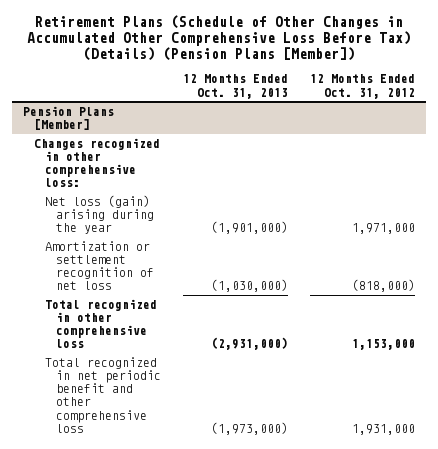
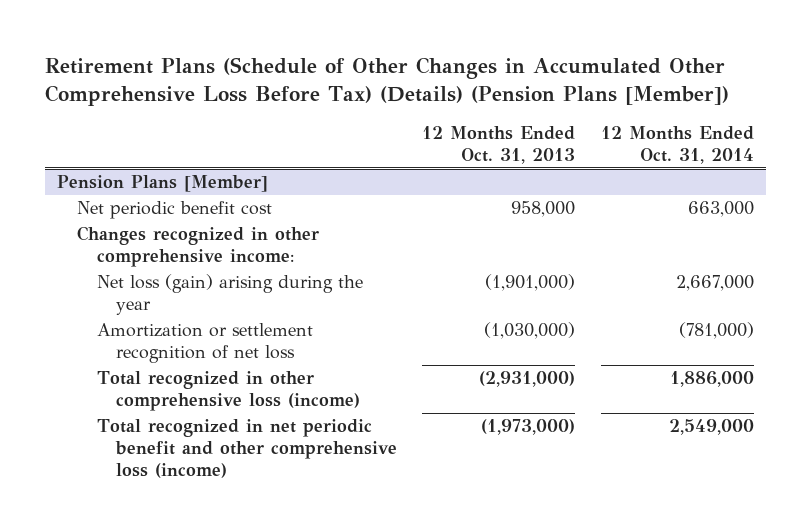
[310,74,416,99] 12 Months Ended Oct. 31, 2012 -> none
none -> [600,125,754,164] 12 Months Ended Oct. 31, 2014
none -> [77,201,273,220] Net periodic benefit cost
[33,138,160,188] Changes recognized in other comprehensive loss: -> [77,226,320,268] Changes recognized in other comprehensive income:
[45,299,158,349] Total recognized in other comprehensive loss -> [96,371,361,412] Total recognized in other comprehensive loss (income)
[45,357,162,433] Total recognized in net periodic benefit and other comprehensive loss -> [96,419,398,479] Total recognized in net periodic benefit and other comprehensive loss (income)

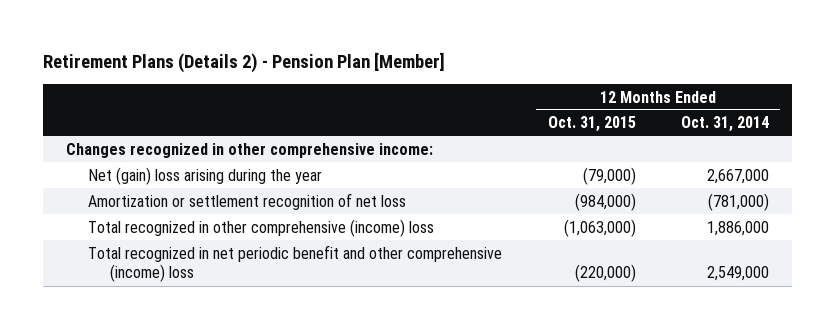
[44,57,729,107] Retirement Plans (Schedule of Other Changes in Accumulated Other Comprehensive Loss Before Tax) (Details) (Pension Plans [Member]) -> [43,52,446,74] Retirement Plans (Details 2) - Pension Plan [Member]
[422,125,576,164] 12 Months Ended Oct. 31, 2013 -> none
none -> [547,116,636,133] Oct. 31, 2015
[57,175,269,193] Pension Plans [Member] -> none
[77,201,273,220] Net periodic benefit cost -> none
[96,274,363,316] Net loss (gain) arising during the year -> [88,166,323,185] Net (gain) loss arising during the year
[96,371,361,412] Total recognized in other comprehensive loss (income) -> [88,218,435,237] Total recognized in other comprehensive (income) loss
[96,419,398,479] Total recognized in net periodic benefit and other comprehensive loss (income) -> [88,244,503,283] Total recognized in net periodic benefit and other comprehensive (income) loss

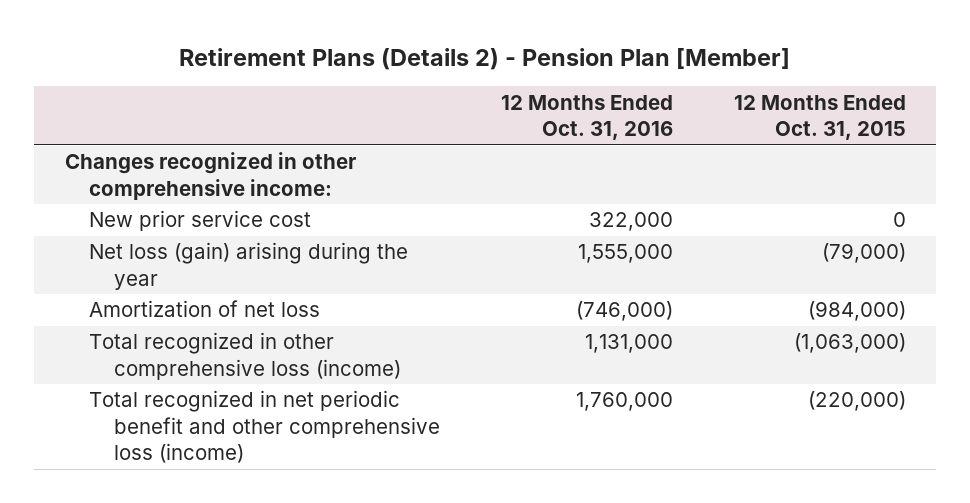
[681,116,770,133] Oct. 31, 2014 -> none
none -> [500,94,673,141] 12 Months Ended Oct. 31, 2016
none -> [89,210,312,232] New prior service cost
[88,166,323,185] Net (gain) loss arising during the year -> [89,242,409,290] Net loss (gain) arising during the year
[88,192,407,210] Amortization or settlement recognition of net loss -> [89,300,321,318] Amortization of net loss
[88,218,435,237] Total recognized in other comprehensive (income) loss -> [89,332,401,380] Total recognized in other comprehensive loss (income)
[88,244,503,283] Total recognized in net periodic benefit and other comprehensive (income) loss -> [89,390,440,464] Total recognized in net periodic benefit and other comprehensive loss (income)

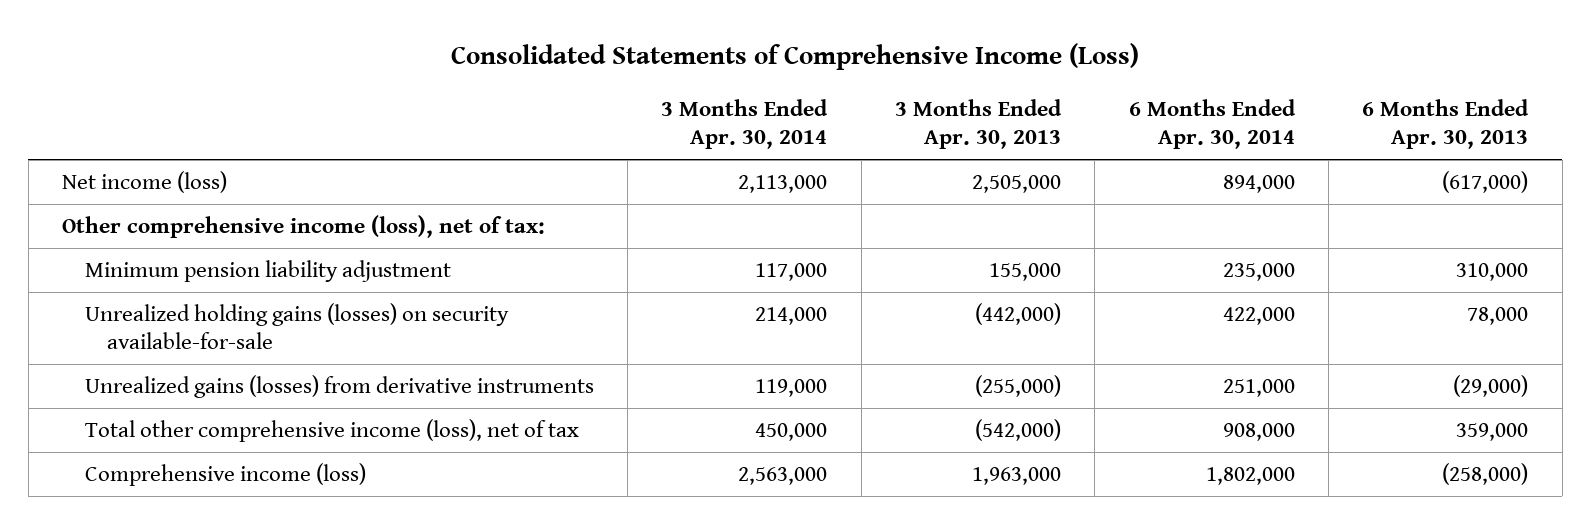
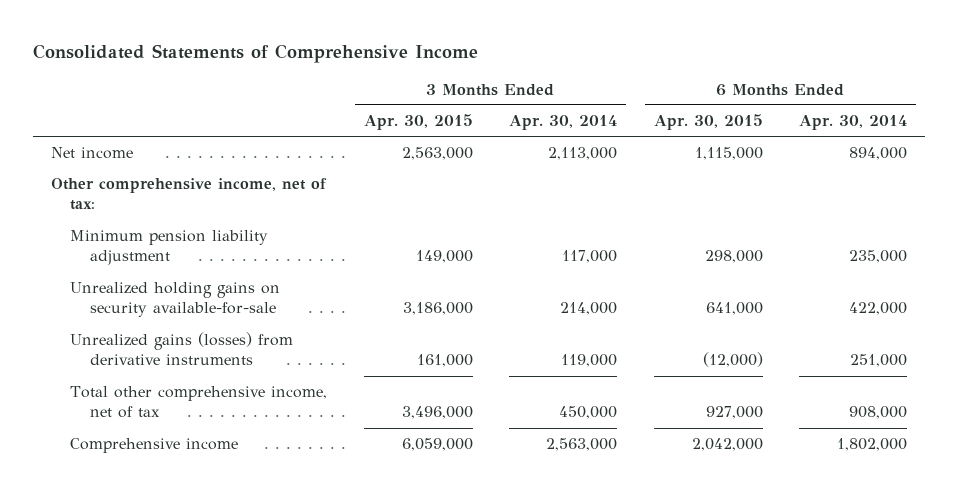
[451,43,1140,71] Consolidated Statements of Comprehensive Income (Loss) -> [32,43,478,63] Consolidated Statements of Comprehensive Income
[895,99,1063,150] 3 Months Ended Apr. 30, 2013 -> none
[1362,99,1530,150] 6 Months Ended Apr. 30, 2013 -> none
none -> [363,114,473,131] Apr. 30, 2015
none -> [653,114,763,131] Apr. 30, 2015
[62,171,228,194] Net income (loss) -> [50,147,133,160] Net income
[62,215,546,239] Other comprehensive income (loss), net of tax: -> [50,178,327,211] Other comprehensive income, net of tax:
[84,303,509,350] Unrealized holding gains (losses) on security available-for-sale -> [70,282,281,318] Unrealized holding gains on security available-for-sale
[84,419,579,443] Total other comprehensive income (loss), net of tax -> [70,386,328,419] Total other comprehensive income, net of tax
[84,463,366,487] Comprehensive income (loss) -> [70,438,239,454] Comprehensive income

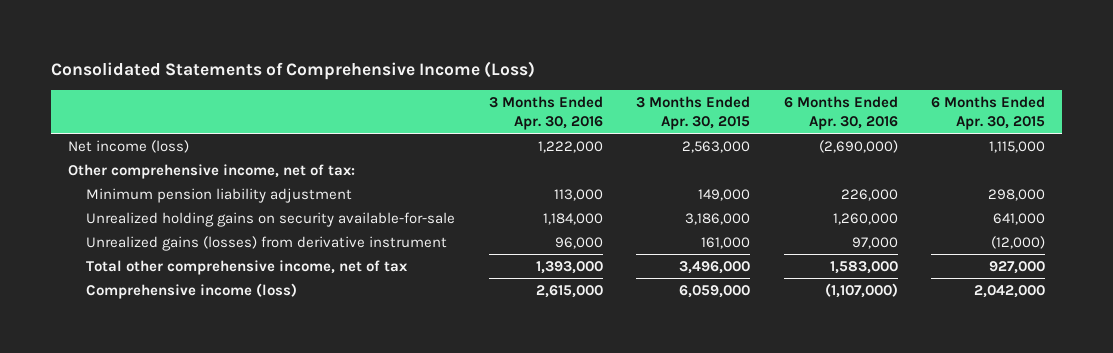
[32,43,478,63] Consolidated Statements of Comprehensive Income -> [51,60,536,80] Consolidated Statements of Comprehensive Income (Loss)
[509,115,618,131] Apr. 30, 2014 -> none
[799,115,908,131] Apr. 30, 2014 -> none
none -> [488,95,603,130] 3 Months Ended Apr. 30, 2016
none -> [783,95,898,130] 6 Months Ended Apr. 30, 2016
[50,147,133,160] Net income -> [68,139,190,153] Net income (loss)
[70,332,294,366] Unrealized gains (losses) from derivative instruments -> [86,235,448,251] Unrealized gains (losses) from derivative instrument
[70,438,239,454] Comprehensive income -> [86,282,298,299] Comprehensive income (loss)

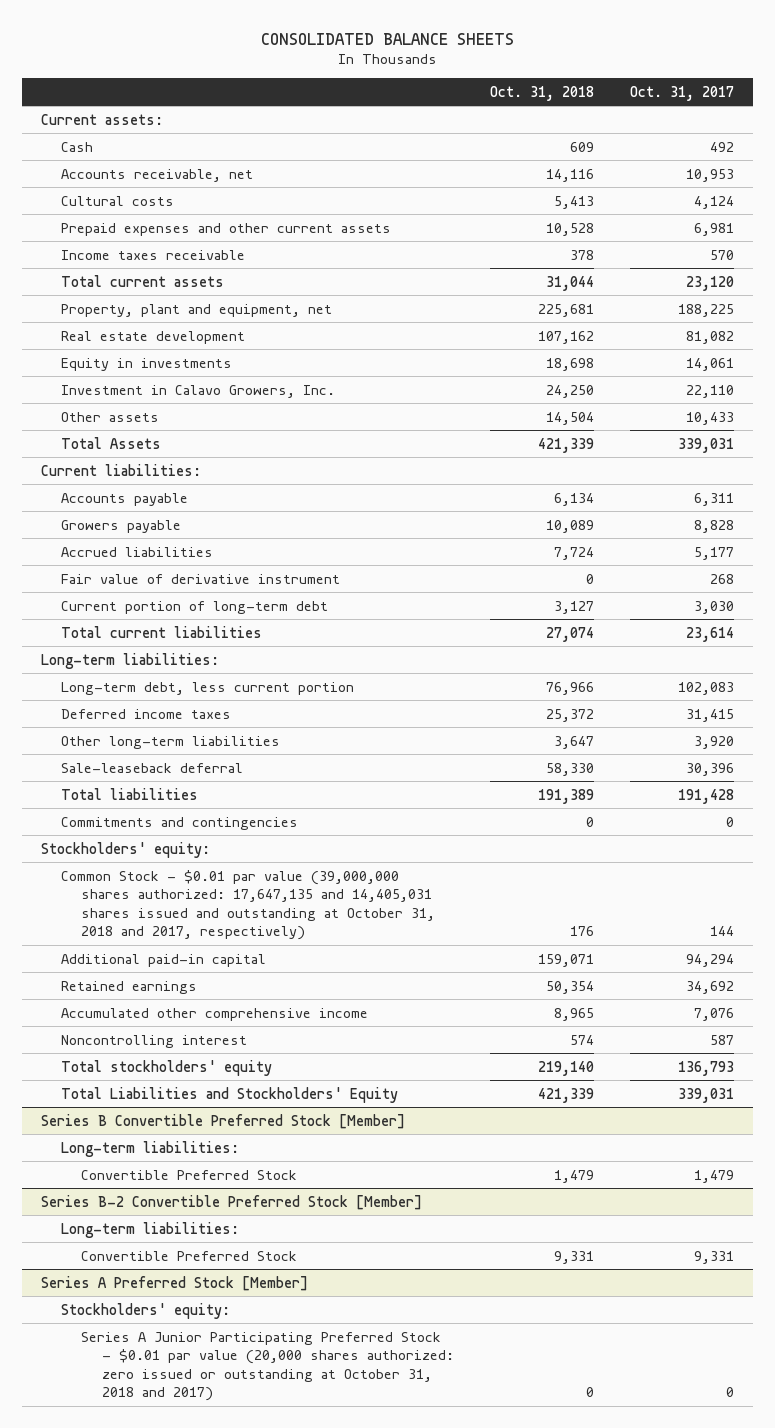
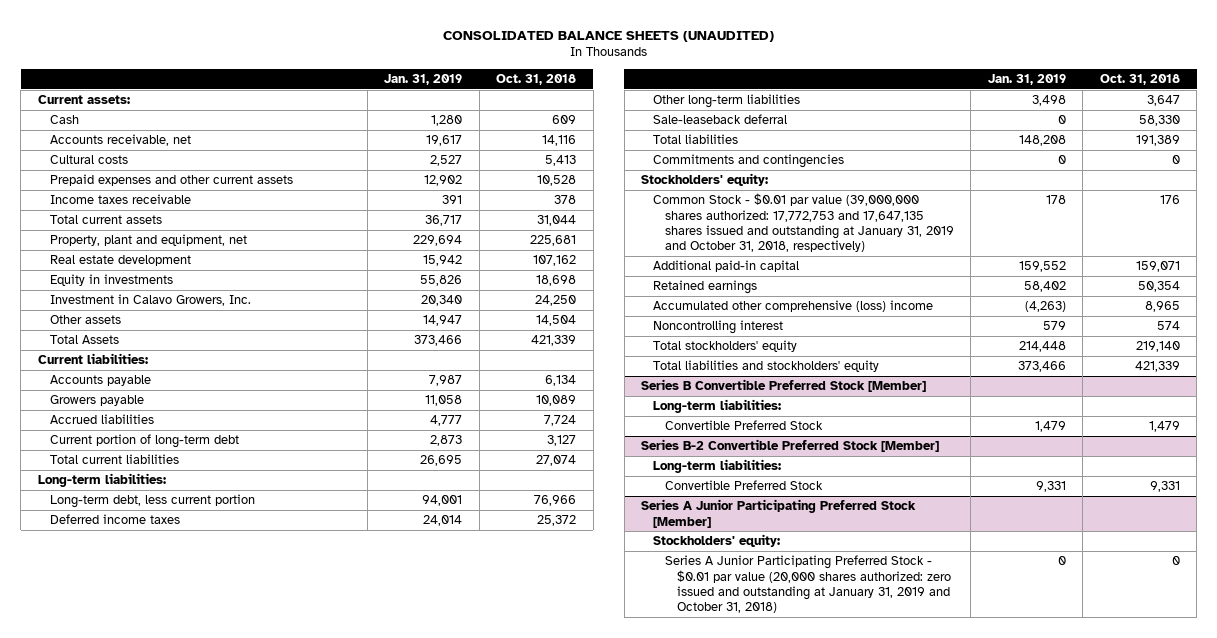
[260,32,514,45] CONSOLIDATED BALANCE SHEETS -> [442,30,774,42] CONSOLIDATED BALANCE SHEETS (UNAUDITED)
[630,85,735,101] Oct. 31, 2017 -> none
none -> [384,74,463,86] Jan. 31, 2019
[60,573,340,584] Fair value of derivative instrument -> none
[60,869,436,941] Common Stock - $0.01 par value (39,000,000 shares authorized: 17,647,135 and 14,405,031 shares issued and outstanding at October 31, 2018 and 2017, respectively) -> [652,193,954,253] Common Stock - $0.01 par value (39,000,000 shares authorized: 17,772,753 and 17,647,135 shares issued and outstanding at January 31, 2019 and October 31, 2018, respectively)
[60,1007,368,1021] Accumulated other comprehensive income -> [652,300,933,313] Accumulated other comprehensive (loss) income
[60,1086,398,1103] Total Liabilities and Stockholders' Equity -> [652,360,879,373] Total liabilities and stockholders' equity
[40,1275,308,1291] Series A Preferred Stock [Member] -> [641,499,917,528] Series A Junior Participating Preferred Stock [Member]
[81,1331,454,1402] Series A Junior Participating Preferred Stock - $0.01 par value (20,000 shares authorized: zero issued or outstanding at October 31, 2018 and 2017) -> [664,555,951,614] Series A Junior Participating Preferred Stock - $0.01 par value (20,000 shares authorized: zero issued and outstanding at January 31, 2019 and October 31, 2018)

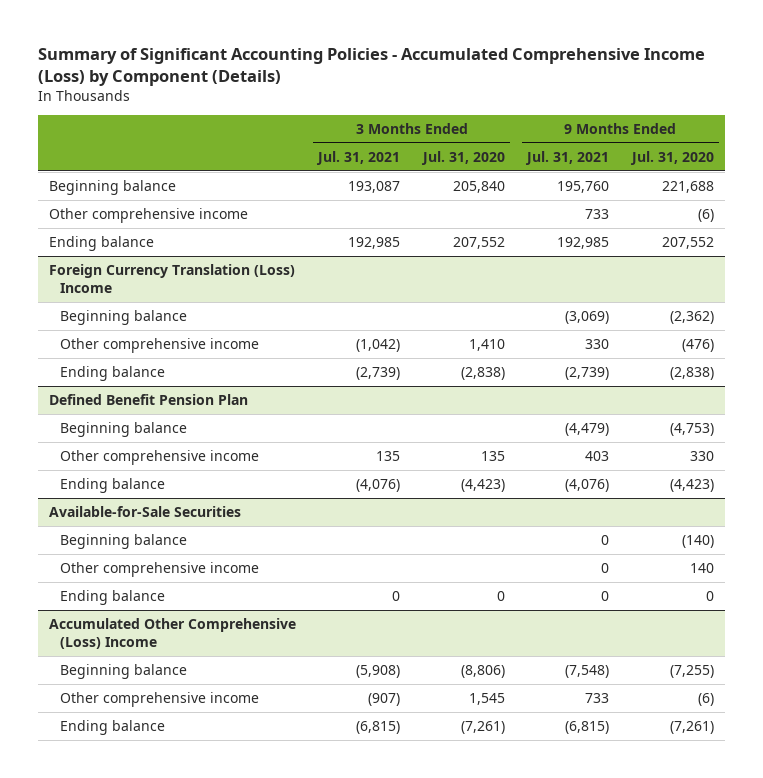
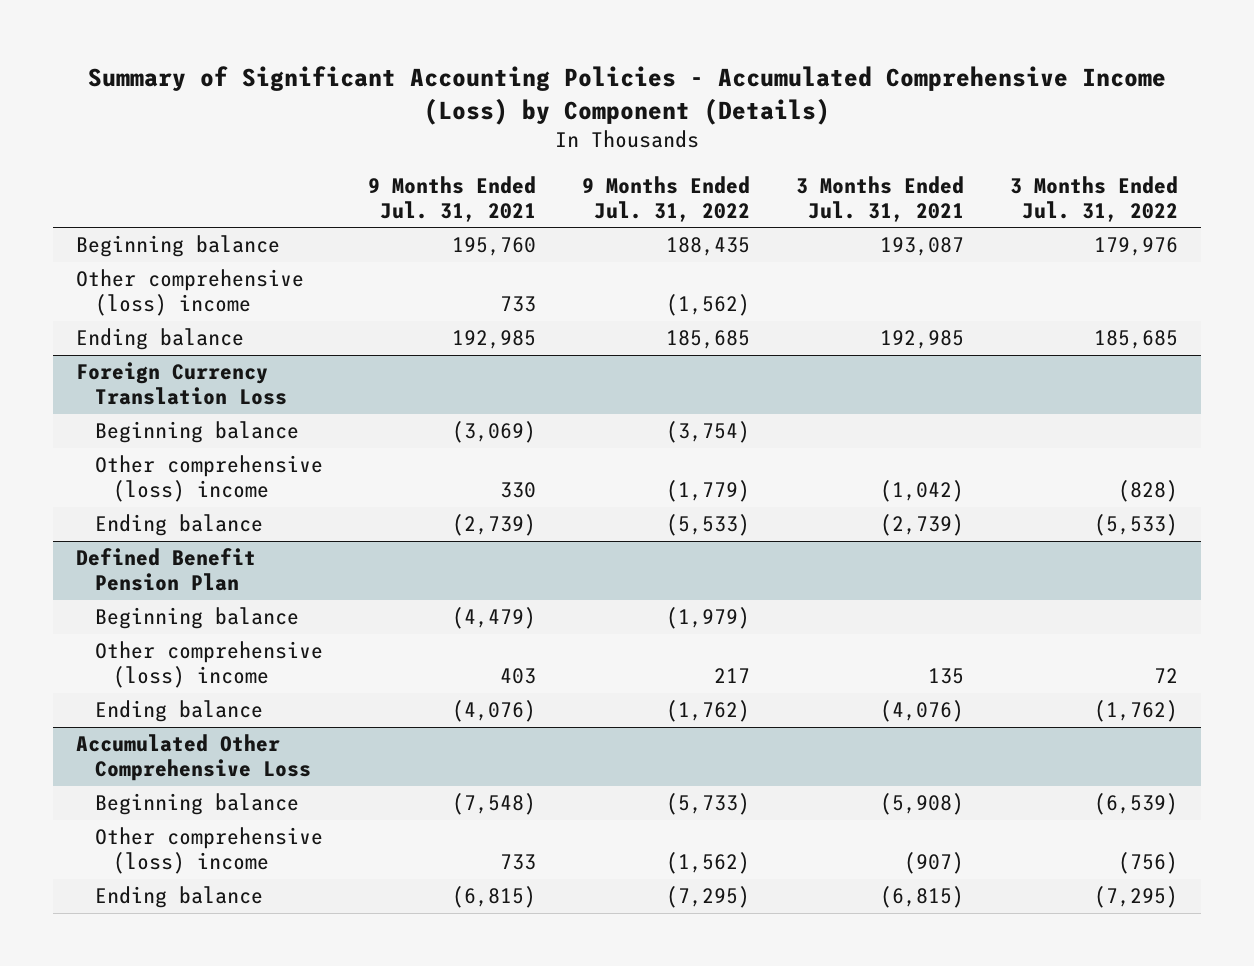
[420,150,505,165] Jul. 31, 2020 -> none
[629,150,714,165] Jul. 31, 2020 -> none
none -> [582,176,751,222] 9 Months Ended Jul. 31, 2022
none -> [1010,176,1179,222] 3 Months Ended Jul. 31, 2022
[49,207,249,223] Other comprehensive income -> [75,269,304,316] Other comprehensive (loss) income
[49,263,296,293] Foreign Currency Translation (Loss) Income -> [75,362,287,405] Foreign Currency Translation Loss
[59,337,259,353] Other comprehensive income -> [94,455,323,502] Other comprehensive (loss) income
[59,449,259,465] Other comprehensive income -> [94,641,323,688] Other comprehensive (loss) income
[49,505,242,517] Available-for-Sale Securities -> none
[59,533,187,549] Beginning balance -> none
[59,561,259,577] Other comprehensive income -> none
[59,589,165,605] Ending balance -> none
[49,617,297,649] Accumulated Other Comprehensive (Loss) Income -> [75,734,311,781] Accumulated Other Comprehensive Loss
[59,691,259,707] Other comprehensive income -> [94,827,323,874] Other comprehensive (loss) income

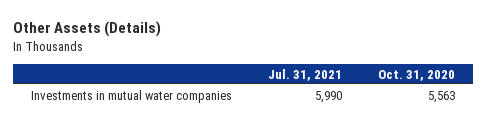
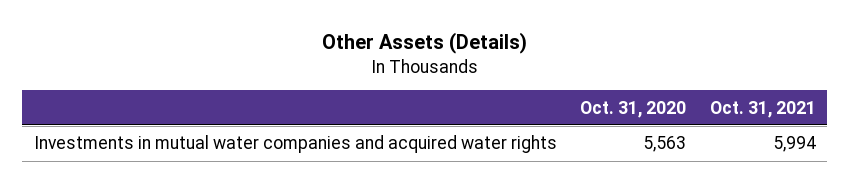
[268,68,343,81] Jul. 31, 2021 -> none
none -> [709,100,816,118] Oct. 31, 2021
[31,89,233,103] Investments in mutual water companies -> [33,135,557,154] Investments in mutual water companies and acquired water rights

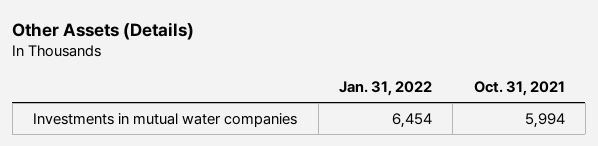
[580,100,687,118] Oct. 31, 2020 -> none
none -> [338,81,432,97] Jan. 31, 2022
[33,135,557,154] Investments in mutual water companies and acquired water rights -> [33,112,298,127] Investments in mutual water companies

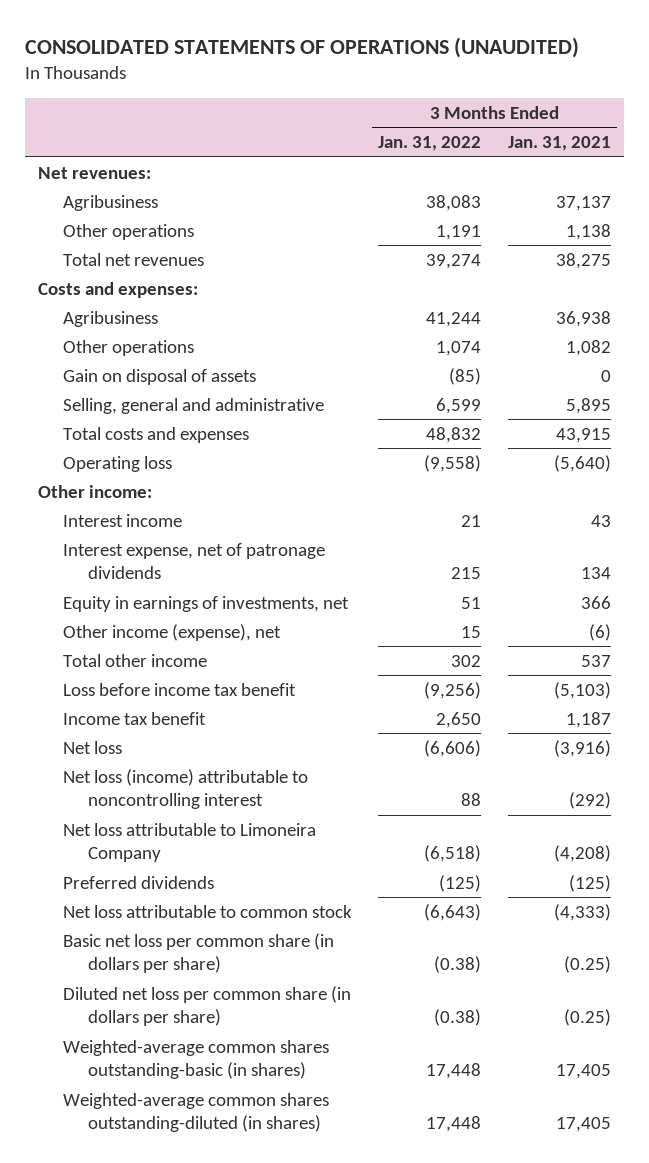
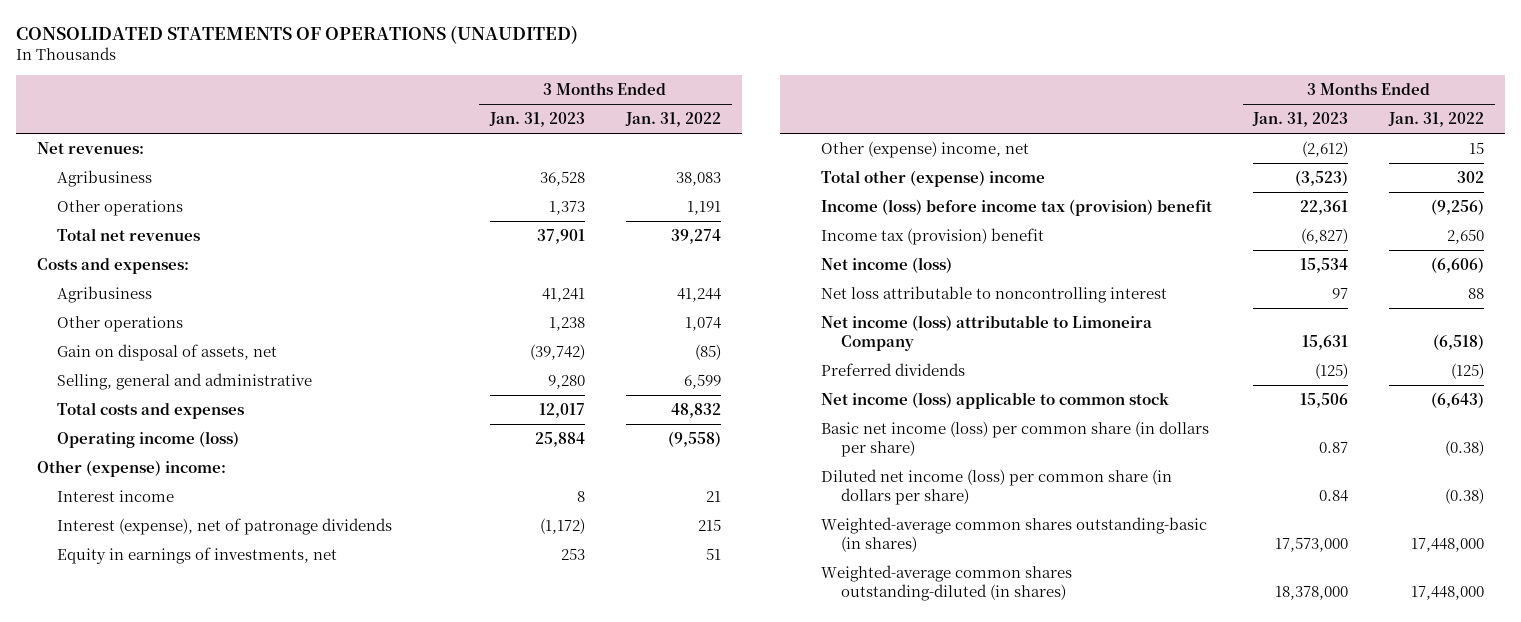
[507,136,611,152] Jan. 31, 2021 -> none
none -> [488,112,585,128] Jan. 31, 2023
[62,368,256,385] Gain on disposal of assets -> [57,344,278,362] Gain on disposal of assets, net
[62,455,172,472] Operating loss -> [57,431,240,449] Operating income (loss)
[38,484,153,498] Other income: -> [37,460,227,478] Other (expense) income:
[62,542,325,580] Interest expense, net of patronage dividends -> [57,518,393,536] Interest (expense), net of patronage dividends
[62,623,281,641] Other income (expense), net -> [820,141,1029,159] Other (expense) income, net
[62,653,207,667] Total other income -> [820,170,1045,188] Total other (expense) income
[62,682,296,696] Loss before income tax benefit -> [820,199,1212,217] Income (loss) before income tax (provision) benefit
[62,711,206,725] Income tax benefit -> [820,228,1044,246] Income tax (provision) benefit
[62,740,122,754] Net loss -> [820,257,952,274] Net income (loss)
[62,768,308,810] Net loss (income) attributable to noncontrolling interest -> [820,286,1167,304] Net loss attributable to noncontrolling interest
[62,822,316,863] Net loss attributable to Limoneira Company -> [820,315,1152,351] Net income (loss) attributable to Limoneira Company
[62,904,352,918] Net loss attributable to common stock -> [820,392,1169,410] Net income (loss) applicable to common stock
[62,932,334,974] Basic net loss per common share (in dollars per share) -> [820,421,1209,457] Basic net income (loss) per common share (in dollars per share)
[62,985,351,1027] Diluted net loss per common share (in dollars per share) -> [820,469,1172,505] Diluted net income (loss) per common share (in dollars per share)
[426,1063,482,1080] 17,448 -> [1411,537,1485,552] 17,448,000
[426,1116,482,1133] 17,448 -> [1411,585,1485,600] 17,448,000

